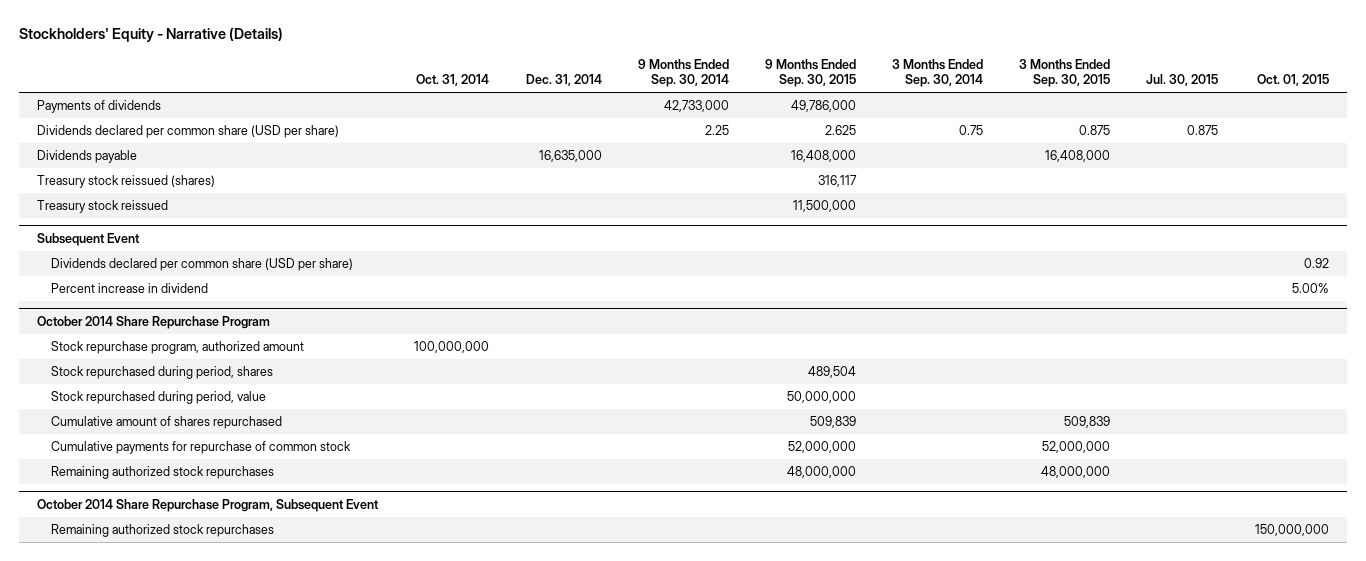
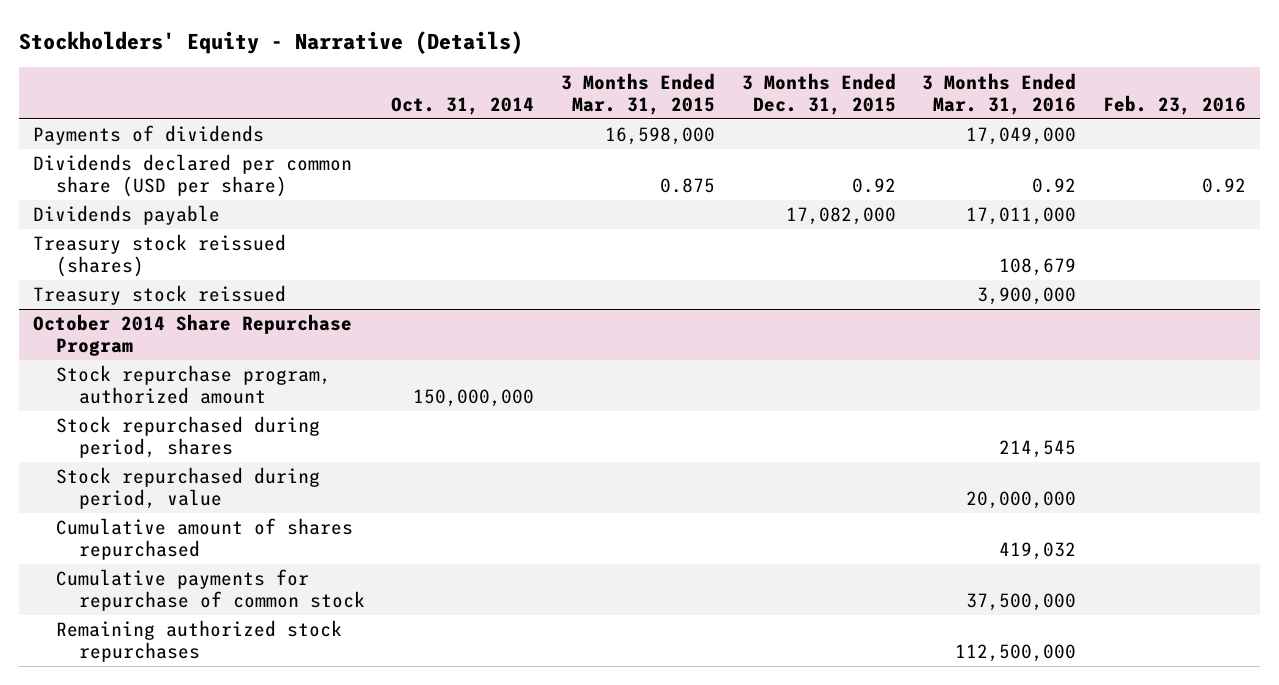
[525,74,602,87] Dec. 31, 2014 -> none
[637,58,729,88] 9 Months Ended Sep. 30, 2014 -> none
[764,58,856,88] 9 Months Ended Sep. 30, 2015 -> none
[892,58,984,88] 3 Months Ended Sep. 30, 2014 -> none
[1019,58,1111,88] 3 Months Ended Sep. 30, 2015 -> none
[1146,74,1219,87] Jul. 30, 2015 -> none
[1256,74,1329,87] Oct. 01, 2015 -> none
none -> [561,72,716,115] 3 Months Ended Mar. 31, 2015
none -> [741,72,896,115] 3 Months Ended Dec. 31, 2015
none -> [922,72,1077,115] 3 Months Ended Mar. 31, 2016
none -> [1103,94,1247,115] Feb. 23, 2016
[37,233,141,247] Subsequent Event -> none
[50,258,353,272] Dividends declared per common share (USD per share) -> none
[50,283,208,294] Percent increase in dividend -> none
[414,341,490,354] 100,000,000 -> [413,389,535,408] 150,000,000
[37,499,380,513] October 2014 Share Repurchase Program, Subsequent Event -> none
[50,524,274,538] Remaining authorized stock repurchases -> none

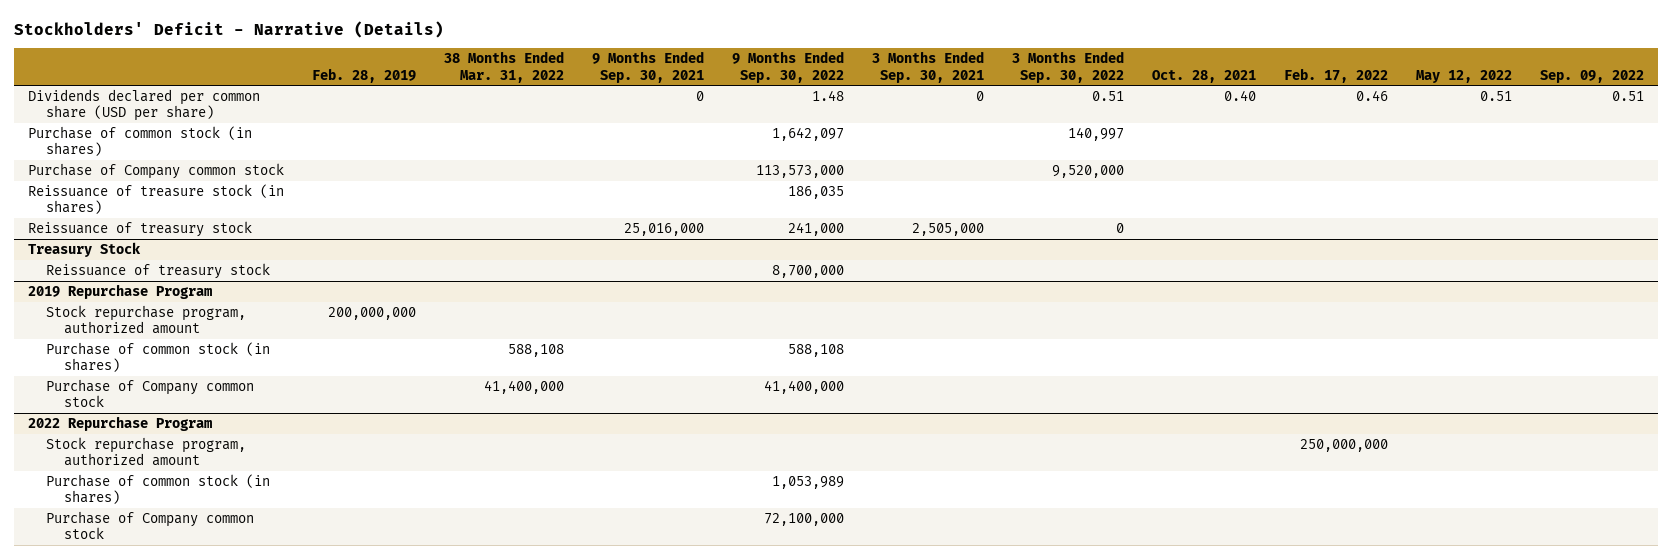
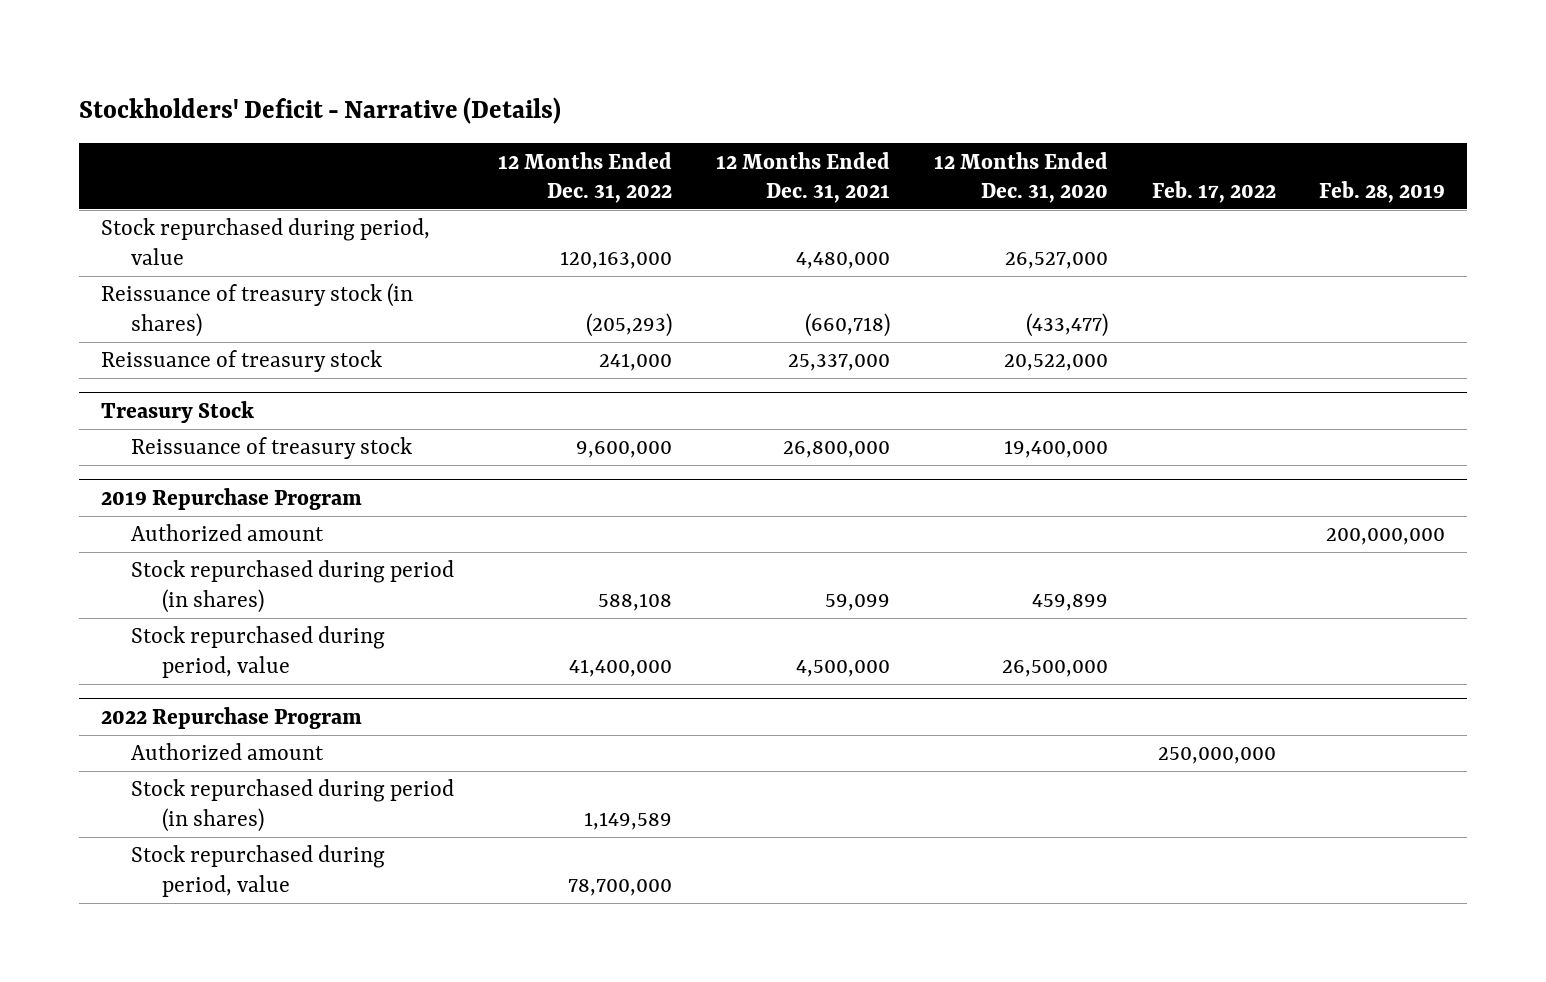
[444,51,565,83] 38 Months Ended Mar. 31, 2022 -> none
[592,51,705,83] 9 Months Ended Sep. 30, 2021 -> none
[732,51,845,83] 9 Months Ended Sep. 30, 2022 -> none
[872,51,985,83] 3 Months Ended Sep. 30, 2021 -> none
[1012,51,1125,83] 3 Months Ended Sep. 30, 2022 -> none
[1152,69,1257,83] Oct. 28, 2021 -> none
[1416,69,1513,83] May 12, 2022 -> none
[1540,69,1645,83] Sep. 09, 2022 -> none
none -> [498,151,673,203] 12 Months Ended Dec. 31, 2022
none -> [715,151,890,203] 12 Months Ended Dec. 31, 2021
none -> [933,151,1108,203] 12 Months Ended Dec. 31, 2020
[28,88,261,122] Dividends declared per common share (USD per share) -> none
[28,125,253,157] Purchase of common stock (in shares) -> none
[28,162,285,179] Purchase of Company common stock -> [100,218,430,265] Stock repurchased during period, value
[28,183,285,215] Reissuance of treasure stock (in shares) -> [100,283,413,337] Reissuance of treasury stock (in shares)
[45,304,246,335] Stock repurchase program, authorized amount -> [131,524,325,542] Authorized amount
[45,341,270,373] Purchase of common stock (in shares) -> [131,560,455,613] Stock repurchased during period (in shares)
[45,378,254,408] Purchase of Company common stock -> [131,626,386,678] Stock repurchased during period, value
[45,436,246,467] Stock repurchase program, authorized amount -> [131,743,325,761] Authorized amount
[45,473,270,505] Purchase of common stock (in shares) -> [131,779,455,832] Stock repurchased during period (in shares)
[45,510,254,540] Purchase of Company common stock -> [131,845,386,897] Stock repurchased during period, value

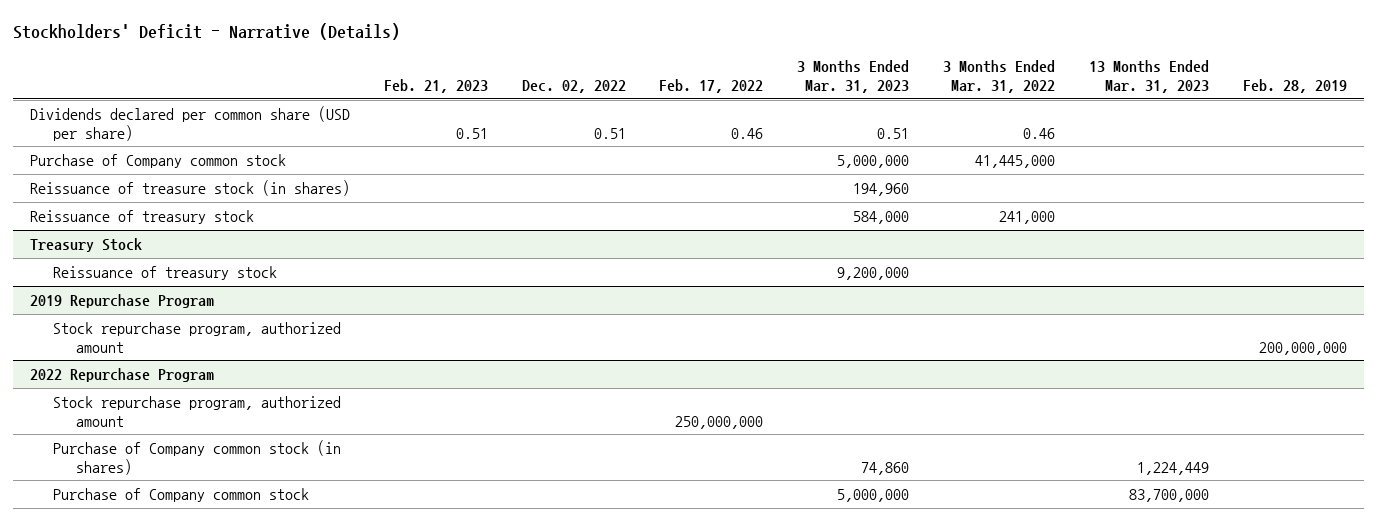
[498,151,673,203] 12 Months Ended Dec. 31, 2022 -> none
[715,151,890,203] 12 Months Ended Dec. 31, 2021 -> none
[933,151,1108,203] 12 Months Ended Dec. 31, 2020 -> none
none -> [383,78,488,93] Feb. 21, 2023
none -> [521,79,626,93] Dec. 02, 2022
none -> [797,60,910,93] 3 Months Ended Mar. 31, 2023
none -> [943,60,1056,93] 3 Months Ended Mar. 31, 2022
none -> [1088,60,1209,93] 13 Months Ended Mar. 31, 2023
none -> [29,105,350,141] Dividends declared per common share (USD per share)
[100,218,430,265] Stock repurchased during period, value -> [29,153,286,168] Purchase of Company common stock
[100,283,413,337] Reissuance of treasury stock (in shares) -> [29,179,350,196] Reissuance of treasure stock (in shares)
[131,560,455,613] Stock repurchased during period (in shares) -> none
[131,626,386,678] Stock repurchased during period, value -> none
[131,524,325,542] Authorized amount -> [52,321,341,353] Stock repurchase program, authorized amount
[131,743,325,761] Authorized amount -> [52,395,341,427] Stock repurchase program, authorized amount
[131,779,455,832] Stock repurchased during period (in shares) -> [52,439,341,475] Purchase of Company common stock (in shares)
[131,845,386,897] Stock repurchased during period, value -> [52,487,309,502] Purchase of Company common stock

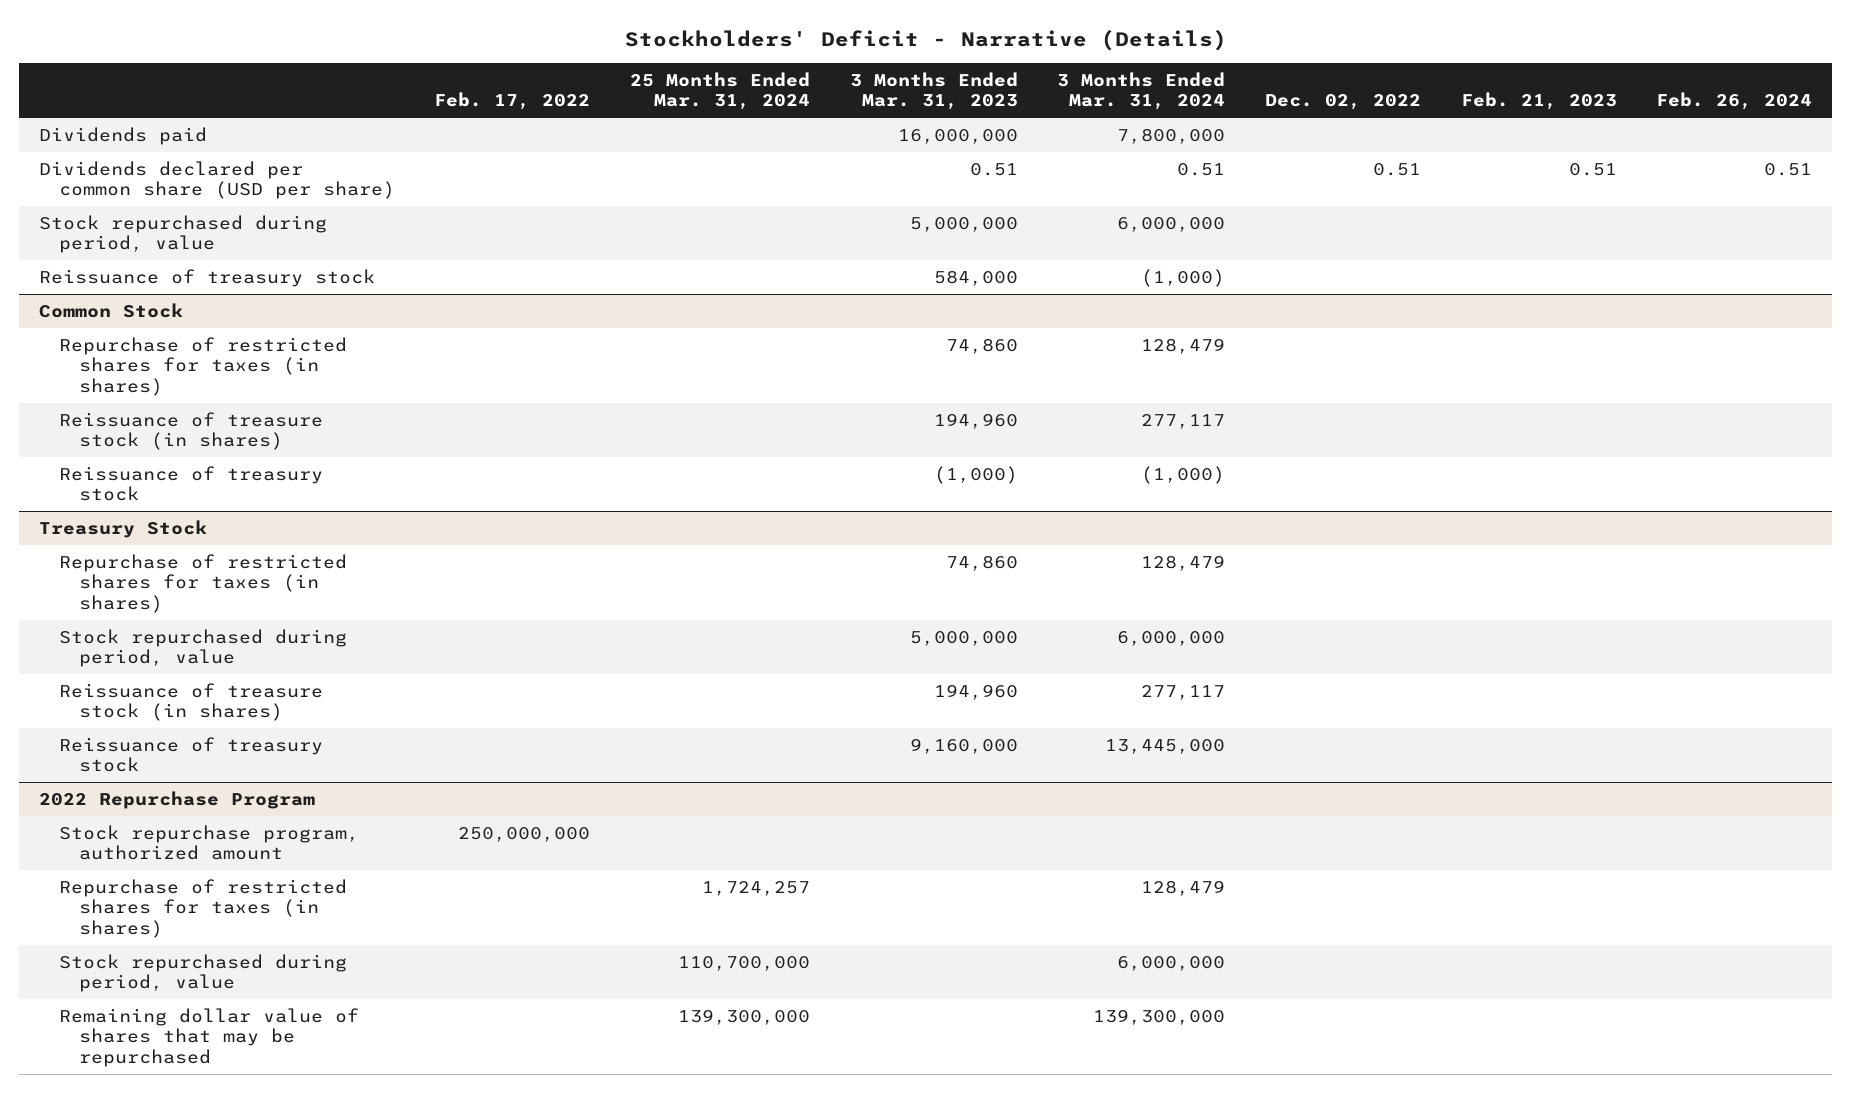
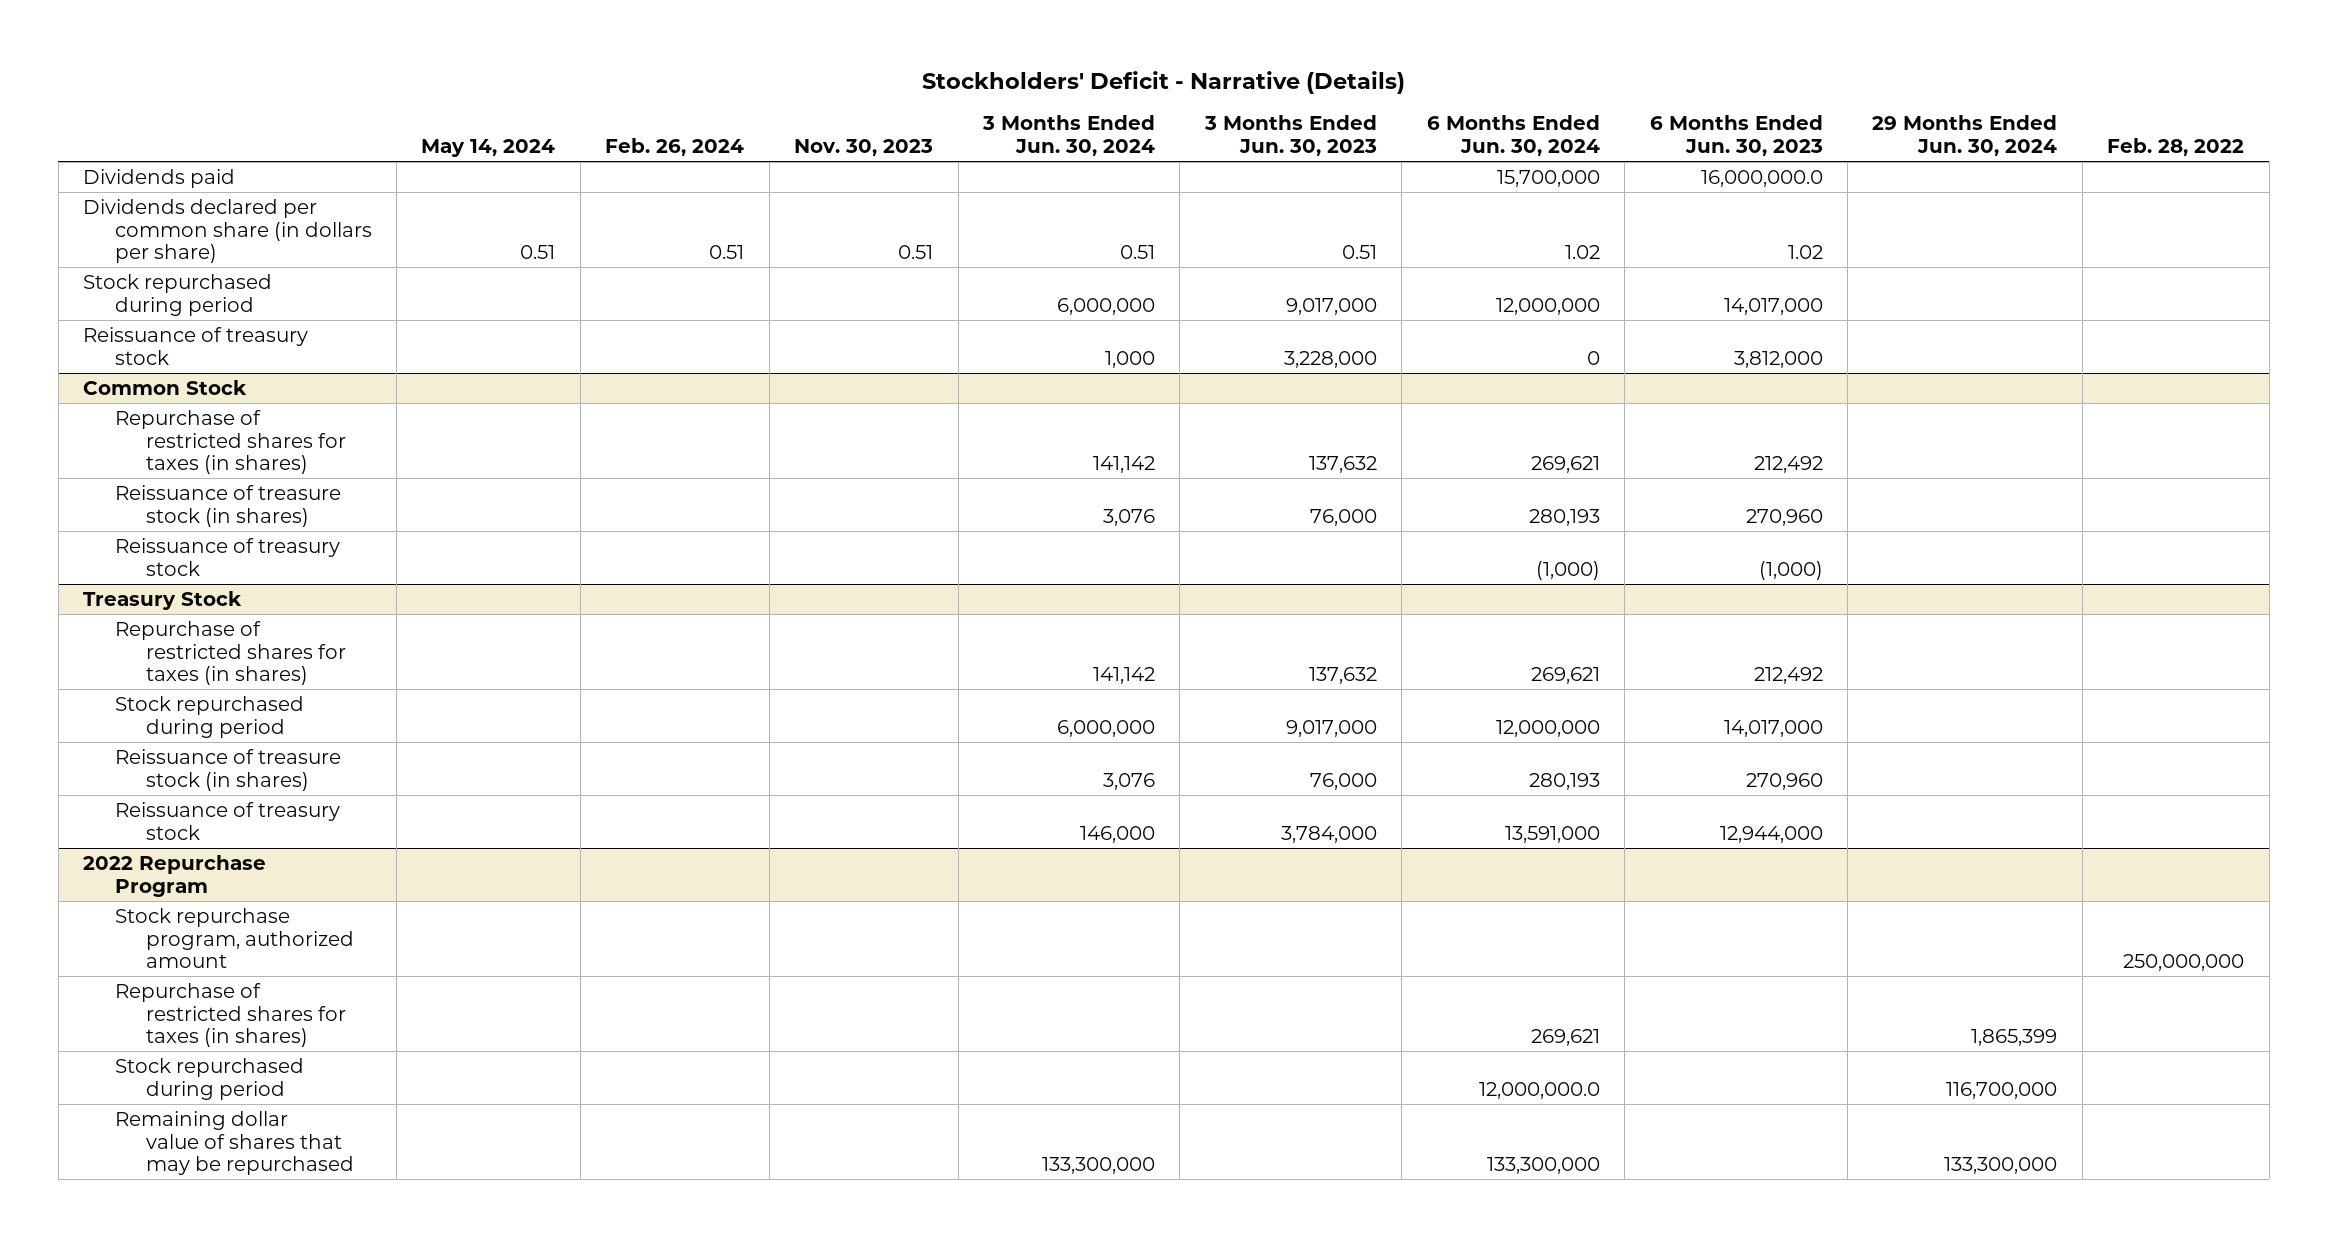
[434,92,591,111] Feb. 17, 2022 -> none
[630,71,811,111] 25 Months Ended Mar. 31, 2024 -> none
[849,71,1018,111] 3 Months Ended Mar. 31, 2023 -> none
[1057,71,1226,111] 3 Months Ended Mar. 31, 2024 -> none
[1264,94,1421,111] Dec. 02, 2022 -> none
[1460,92,1617,111] Feb. 21, 2023 -> none
none -> [421,139,556,158] May 14, 2024
none -> [794,139,934,157] Nov. 30, 2023
none -> [982,115,1156,157] 3 Months Ended Jun. 30, 2024
none -> [1203,115,1377,157] 3 Months Ended Jun. 30, 2023
none -> [1426,115,1600,157] 6 Months Ended Jun. 30, 2024
none -> [1649,115,1823,157] 6 Months Ended Jun. 30, 2023
none -> [1872,115,2058,157] 29 Months Ended Jun. 30, 2024
none -> [2107,138,2245,157] Feb. 28, 2022
[39,160,395,200] Dividends declared per common share (USD per share) -> [82,198,372,264] Dividends declared per common share (in dollars per share)
[39,214,328,254] Stock repurchased during period, value -> [82,273,272,316] Stock repurchased during period
[58,628,347,668] Stock repurchased during period, value -> [114,695,304,738] Stock repurchased during period
[58,953,347,993] Stock repurchased during period, value -> [114,1057,304,1100] Stock repurchased during period

